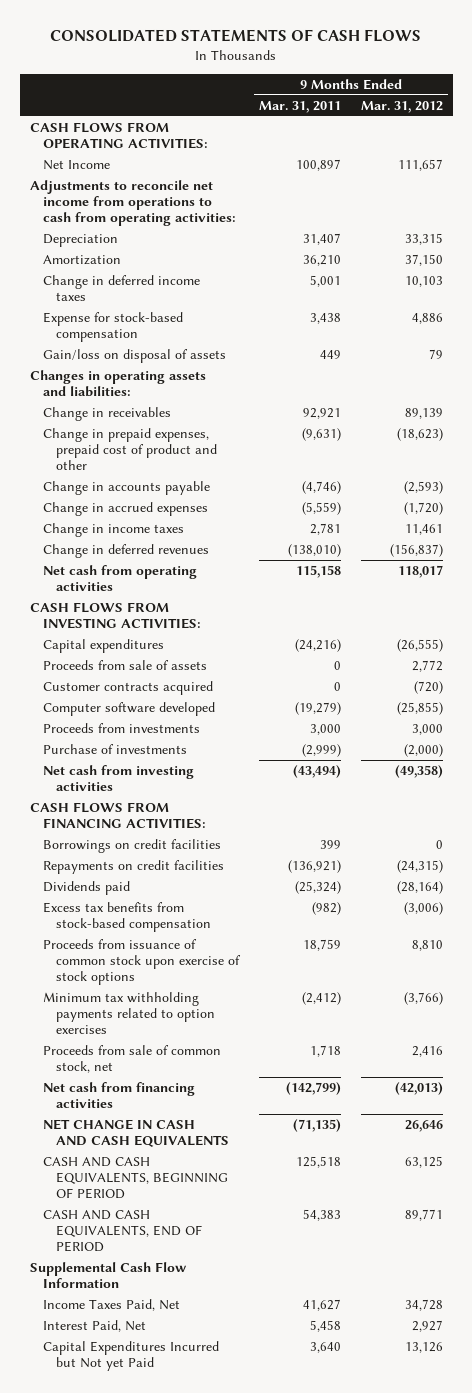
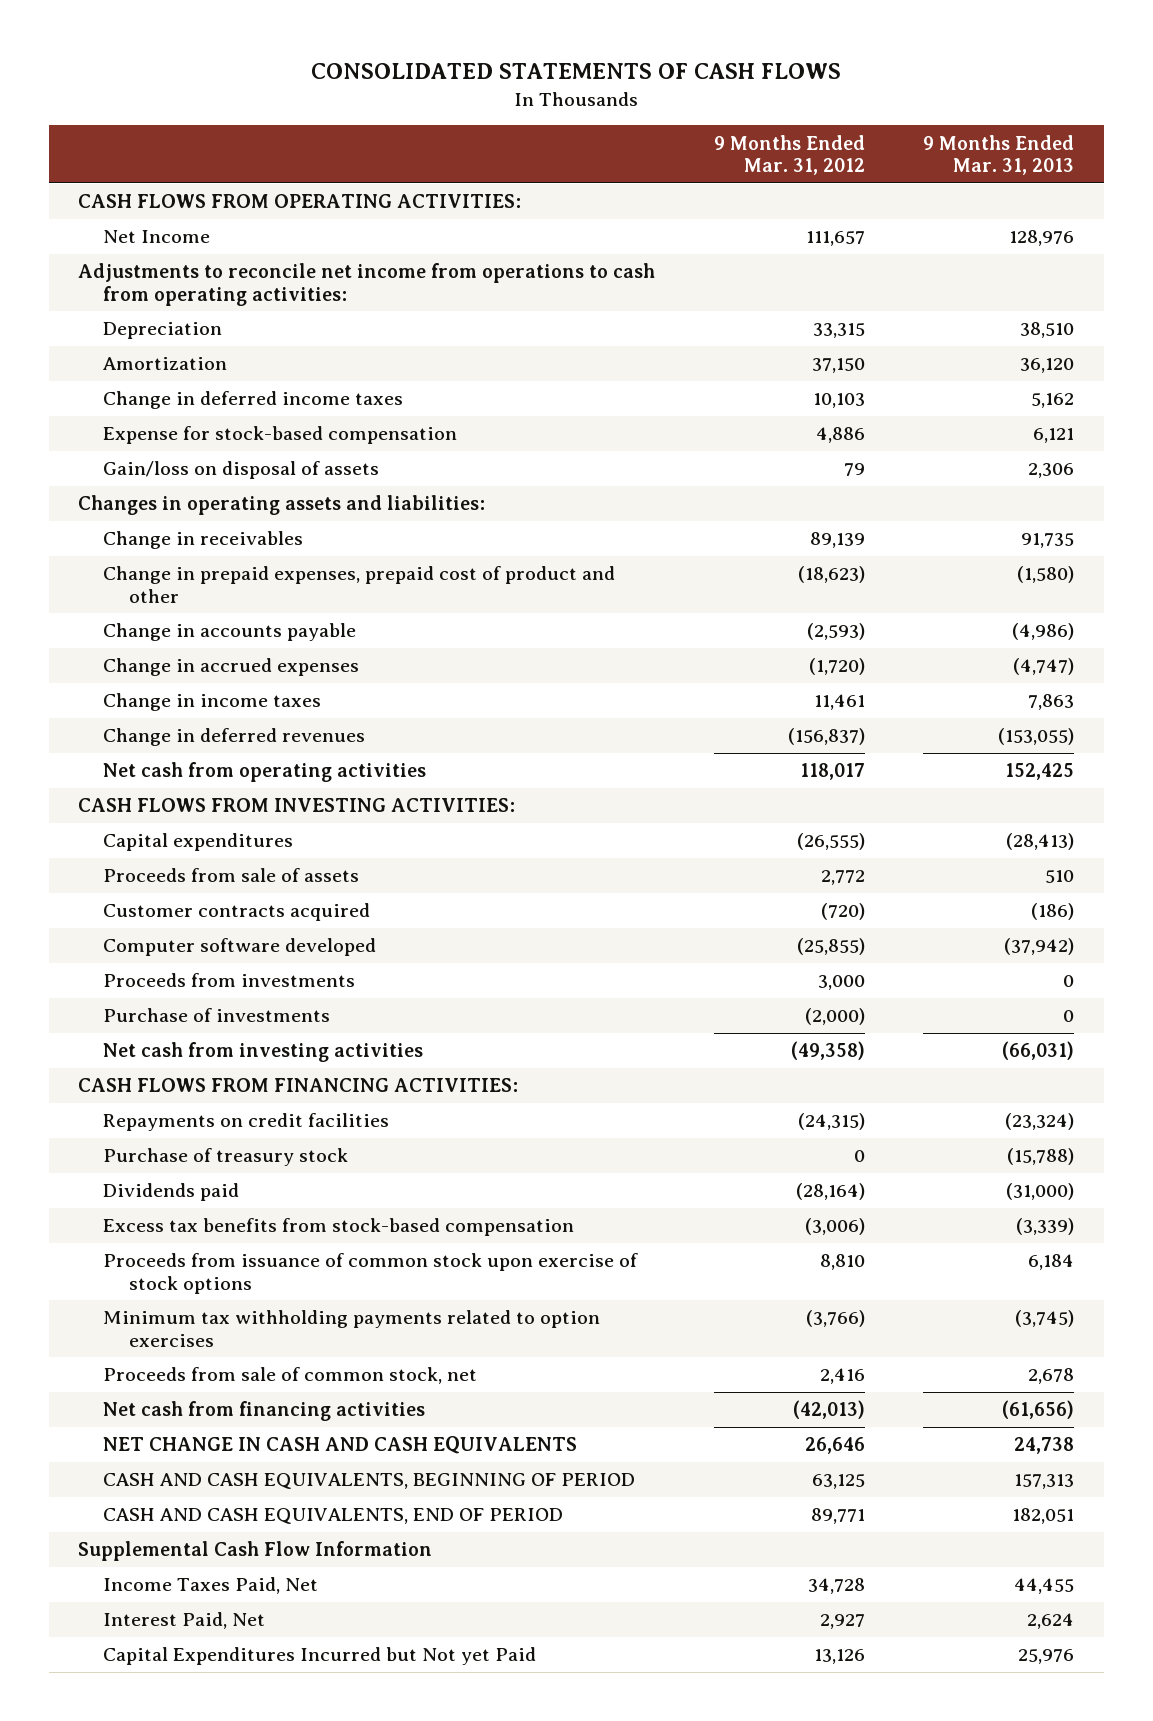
[258,100,341,113] Mar. 31, 2011 -> none
none -> [923,134,1075,176] 9 Months Ended Mar. 31, 2013
[42,838,221,853] Borrowings on credit facilities -> none
none -> [103,1148,349,1167] Purchase of treasury stock

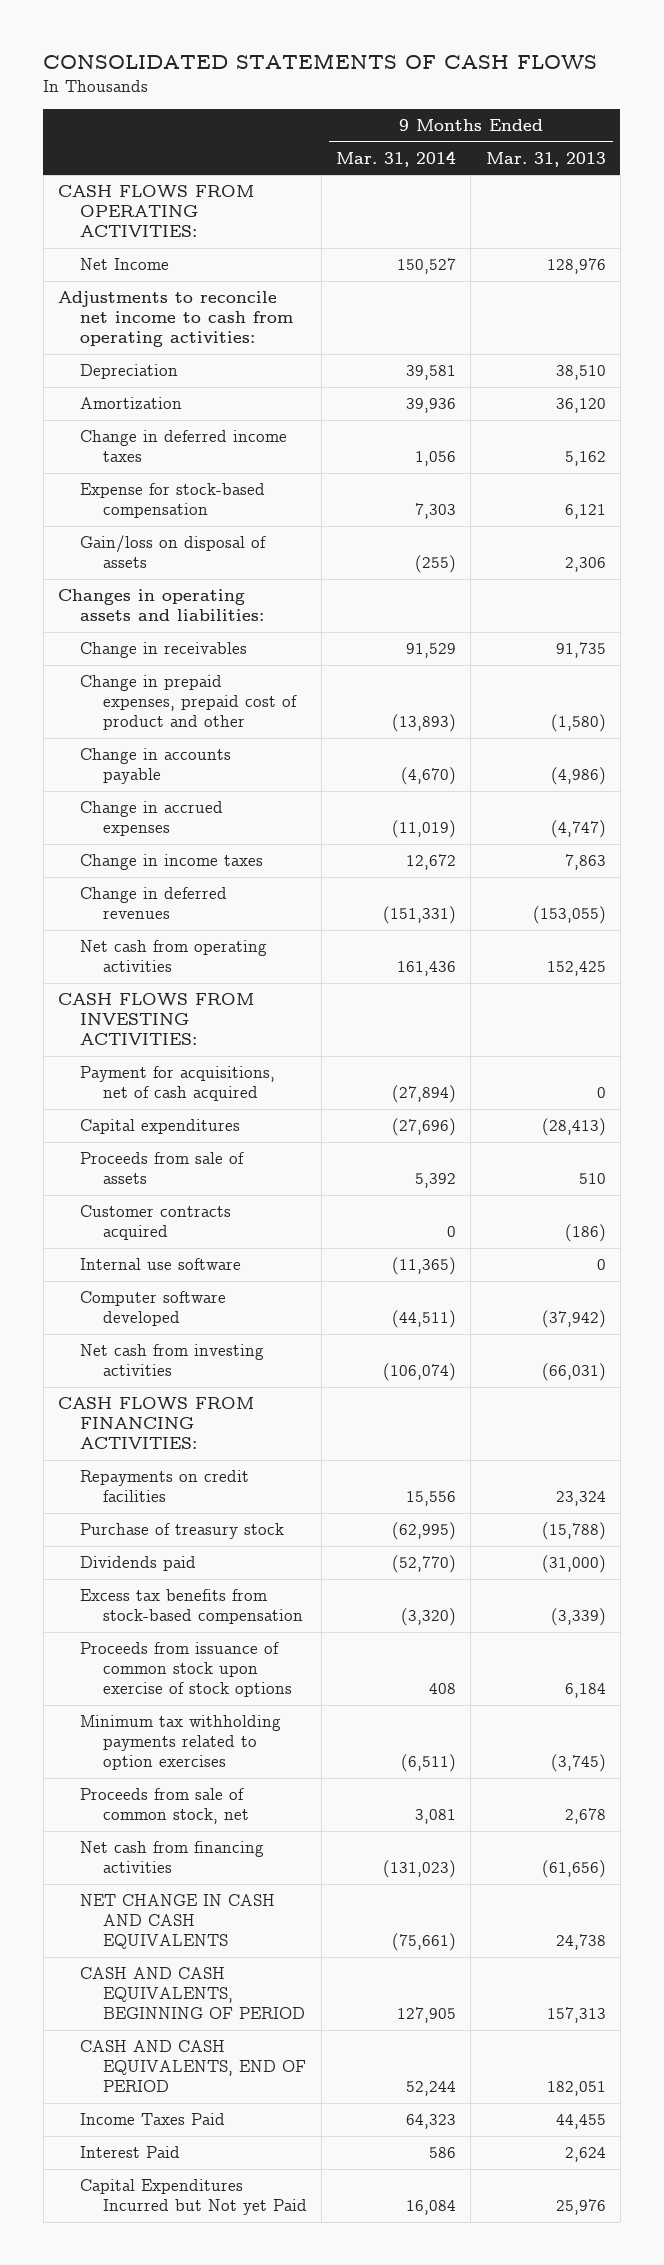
[713,134,865,176] 9 Months Ended Mar. 31, 2012 -> none
none -> [336,150,457,167] Mar. 31, 2014
[78,263,656,306] Adjustments to reconcile net income from operations to cash from operating activities: -> [57,291,294,347] Adjustments to reconcile net income to cash from operating activities:
none -> [80,1066,276,1102] Payment for acquisitions, net of cash acquired
none -> [80,1258,242,1271] Internal use software
[103,973,356,988] Proceeds from investments -> none
[103,1008,331,1023] Purchase of investments -> none
[1005,1113,1075,1131] (23,324) -> [555,1491,606,1507] 23,324
[78,1541,433,1562] Supplemental Cash Flow Information -> none
[103,1577,319,1595] Income Taxes Paid, Net -> [80,2113,226,2126] Income Taxes Paid
[103,1612,266,1630] Interest Paid, Net -> [80,2146,181,2159] Interest Paid

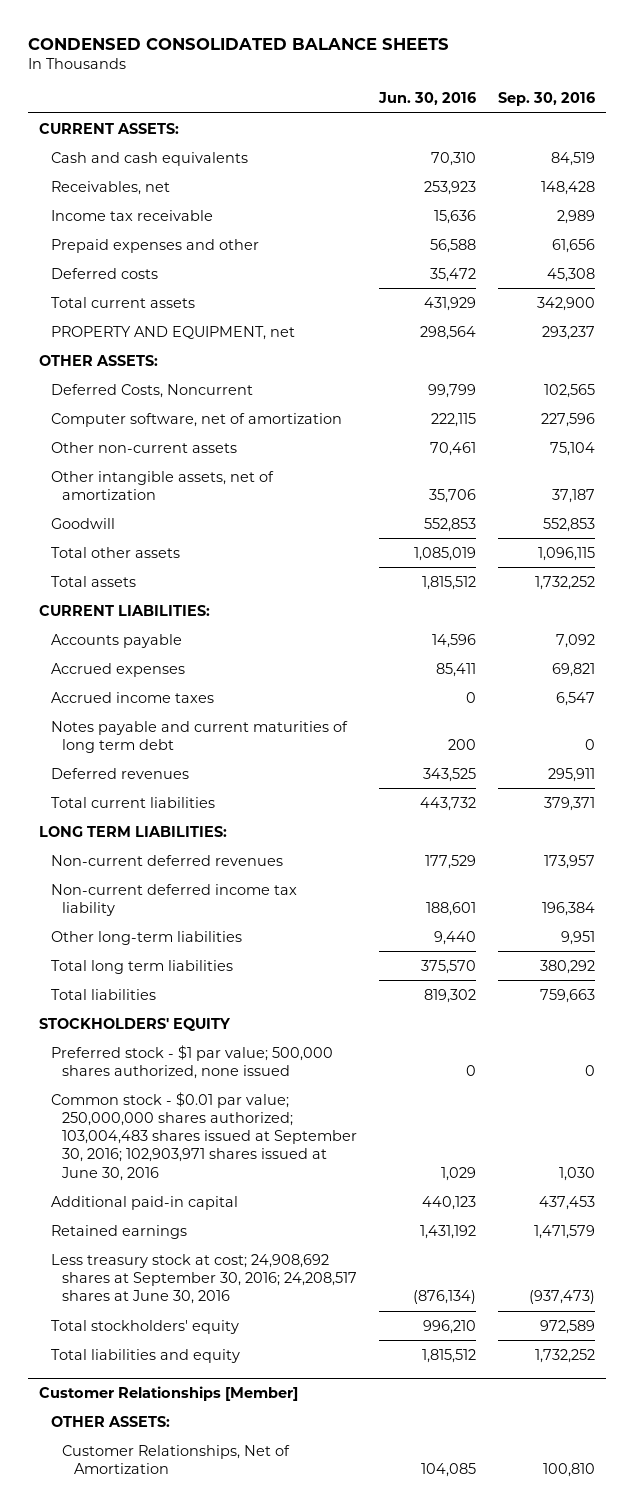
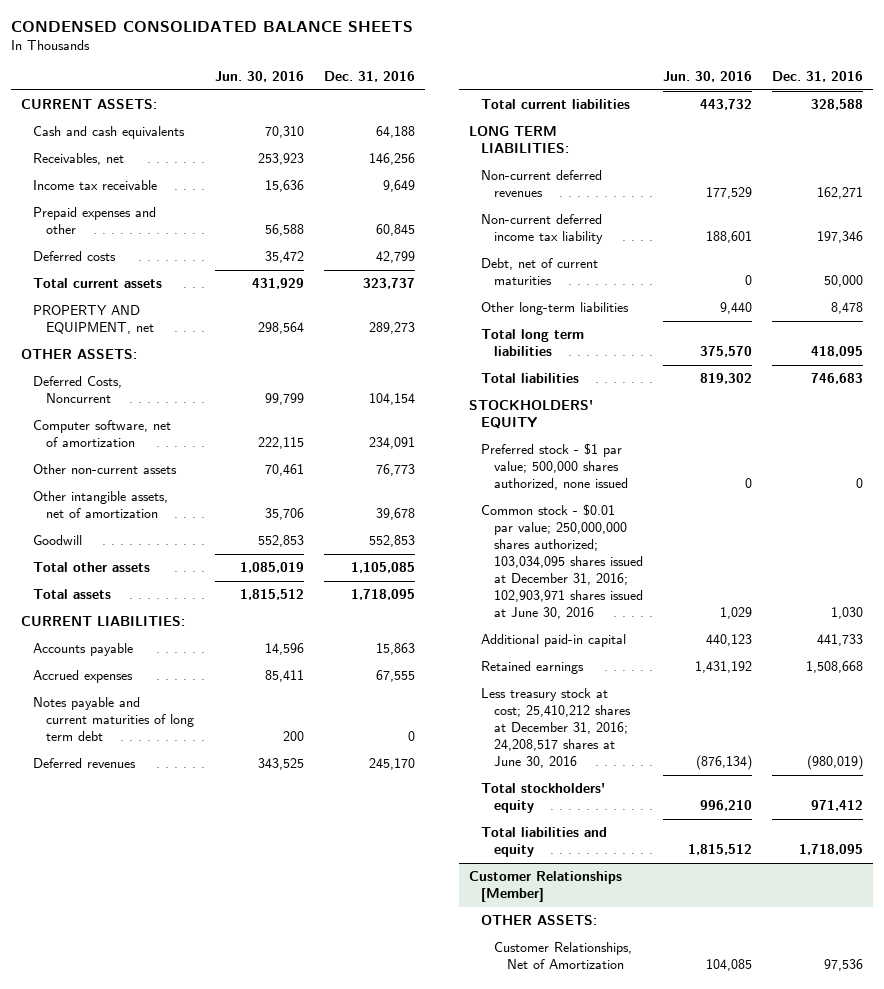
[497,92,595,107] Sep. 30, 2016 -> none
none -> [324,71,416,83] Dec. 31, 2016
[50,691,214,703] Accrued income taxes -> none
none -> [481,258,599,286] Debt, net of current maturities
[50,1091,358,1181] Common stock - $0.01 par value; 250,000,000 shares authorized; 103,004,483 shares issued at September 30, 2016; 102,903,971 shares issued at June 30, 2016 -> [481,504,644,619] Common stock - $0.01 par value; 250,000,000 shares authorized; 103,034,095 shares issued at December 31, 2016; 102,903,971 shares issued at June 30, 2016
[50,1253,358,1305] Less treasury stock at cost; 24,908,692 shares at September 30, 2016; 24,208,517 shares at June 30, 2016 -> [481,688,632,768] Less treasury stock at cost; 25,410,212 shares at December 31, 2016; 24,208,517 shares at June 30, 2016

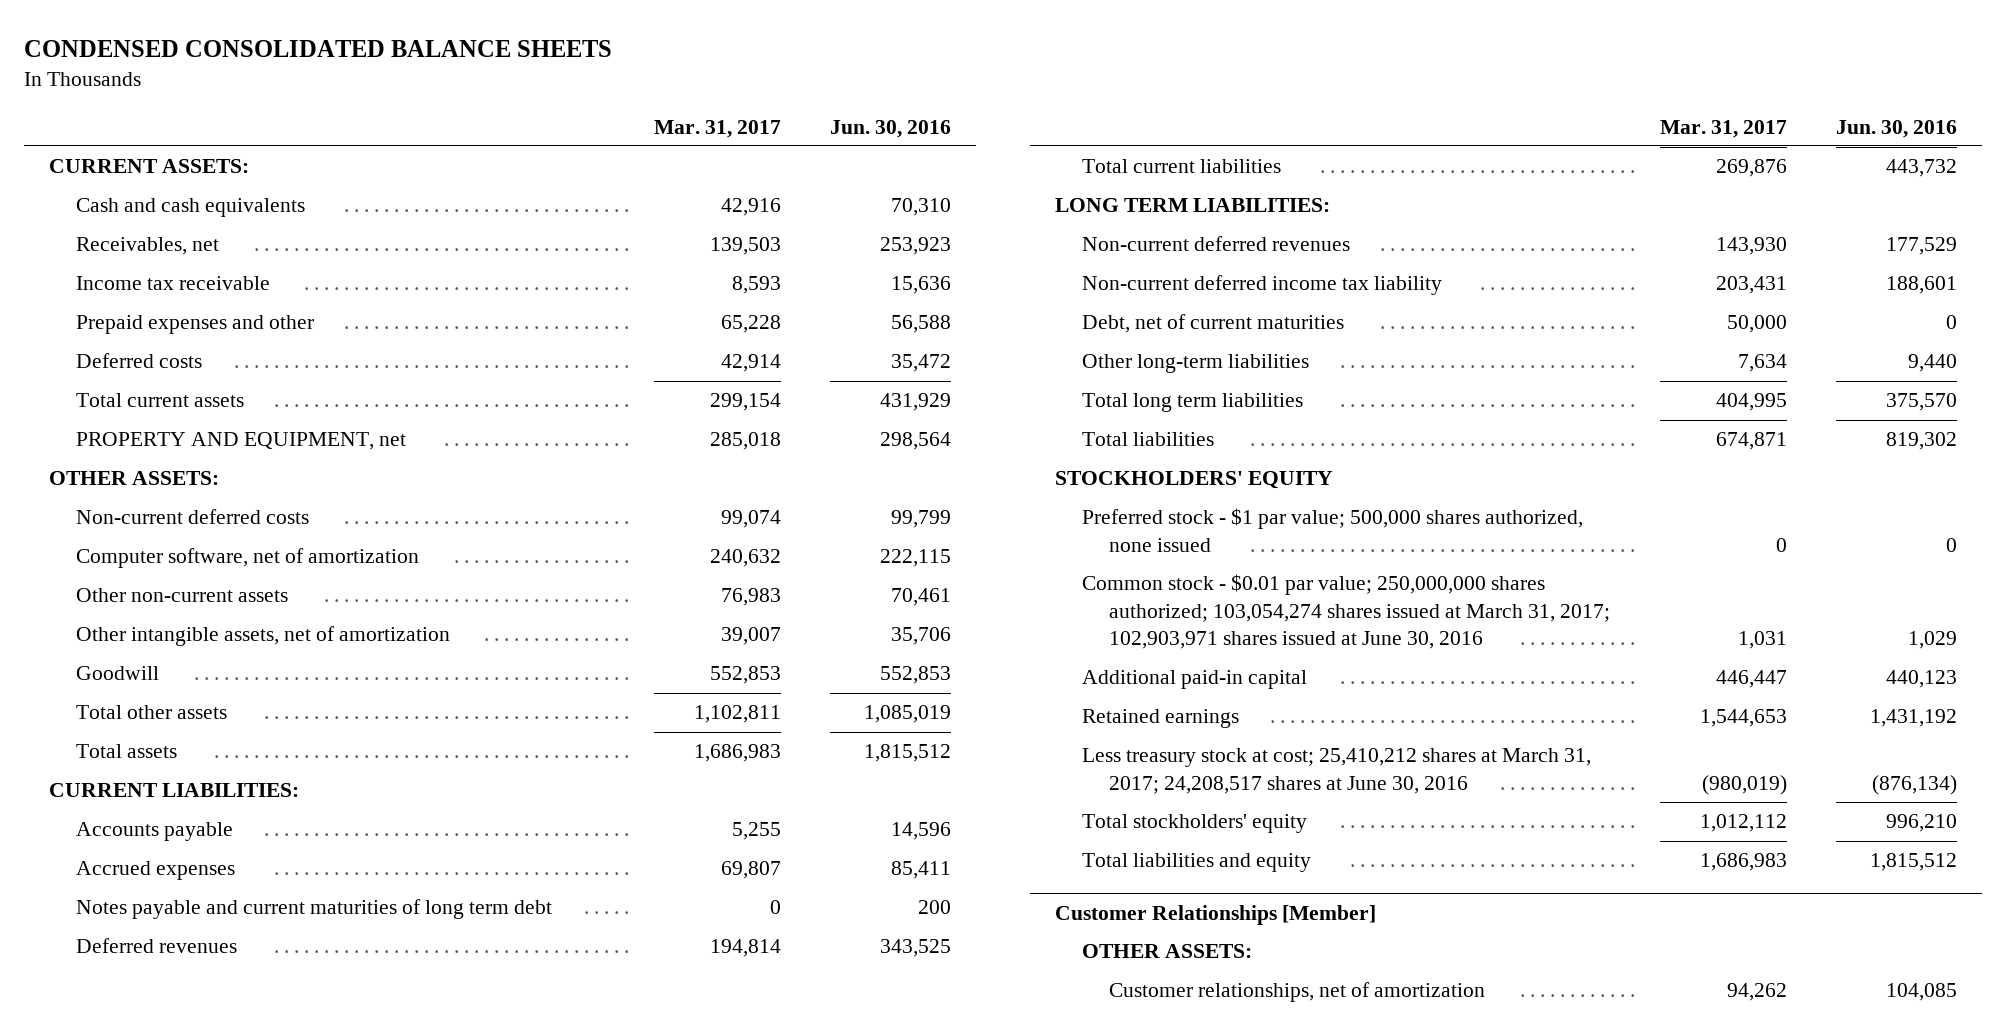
[324,71,416,83] Dec. 31, 2016 -> none
none -> [653,119,781,138] Mar. 31, 2017
[33,376,123,404] Deferred Costs, Noncurrent -> [75,509,309,525] Non-current deferred costs
[481,504,644,619] Common stock - $0.01 par value; 250,000,000 shares authorized; 103,034,095 shares issued at December 31, 2016; 102,903,971 shares issued at June 30, 2016 -> [1081,574,1611,650] Common stock - $0.01 par value; 250,000,000 shares authorized; 103,054,274 shares issued at March 31, 2017; 102,903,971 shares issued at June 30, 2016
[481,688,632,768] Less treasury stock at cost; 25,410,212 shares at December 31, 2016; 24,208,517 shares at June 30, 2016 -> [1081,748,1591,794] Less treasury stock at cost; 25,410,212 shares at March 31, 2017; 24,208,517 shares at June 30, 2016
[494,942,633,970] Customer Relationships, Net of Amortization -> [1109,982,1486,1003] Customer relationships, net of amortization

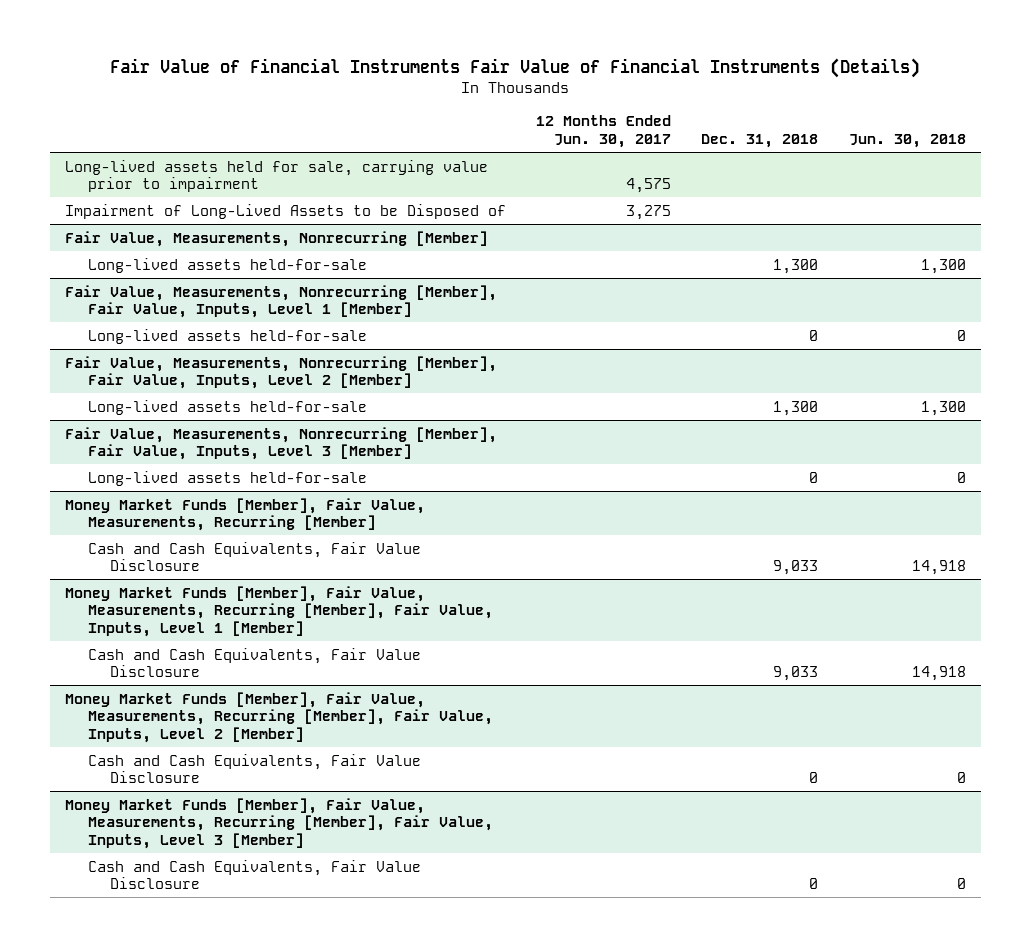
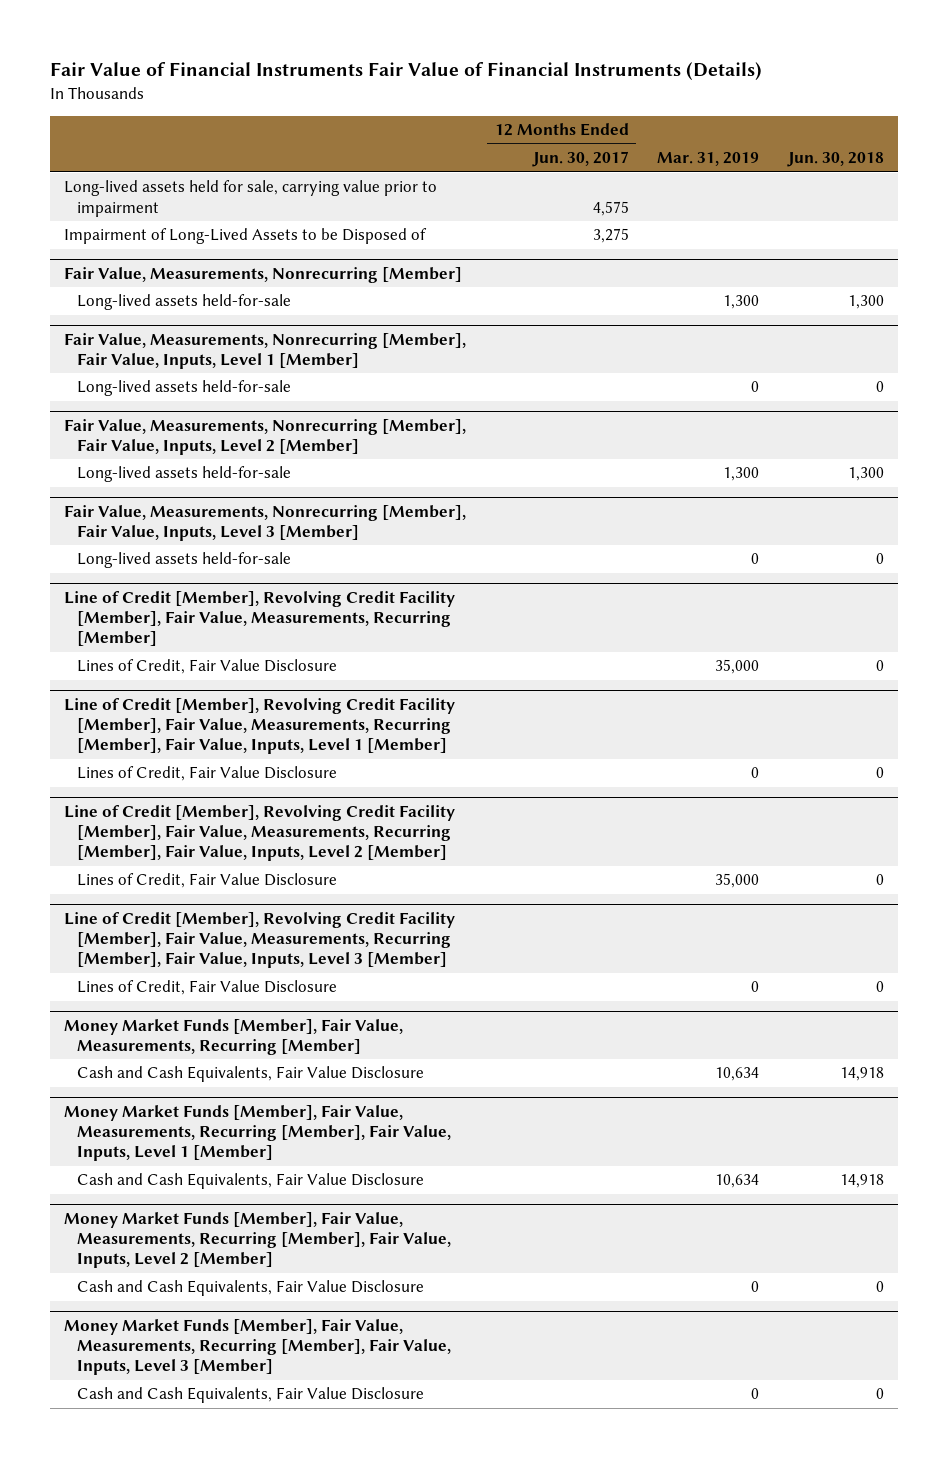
[701,133,819,148] Dec. 31, 2018 -> none
none -> [657,152,760,167] Mar. 31, 2019
none -> [64,590,456,647] Line of Credit [Member], Revolving Credit Facility [Member], Fair Value, Measurements, Recurring [Member]
none -> [76,659,337,675] Lines of Credit, Fair Value Disclosure
none -> [64,697,456,755] Line of Credit [Member], Revolving Credit Facility [Member], Fair Value, Measurements, Recurring [Member], Fair Value, Inputs, Level 1 [Member]
none -> [76,766,337,782] Lines of Credit, Fair Value Disclosure
none -> [64,804,456,862] Line of Credit [Member], Revolving Credit Facility [Member], Fair Value, Measurements, Recurring [Member], Fair Value, Inputs, Level 2 [Member]
none -> [76,873,337,889] Lines of Credit, Fair Value Disclosure
none -> [64,911,456,969] Line of Credit [Member], Revolving Credit Facility [Member], Fair Value, Measurements, Recurring [Member], Fair Value, Inputs, Level 3 [Member]
none -> [76,980,337,996] Lines of Credit, Fair Value Disclosure

